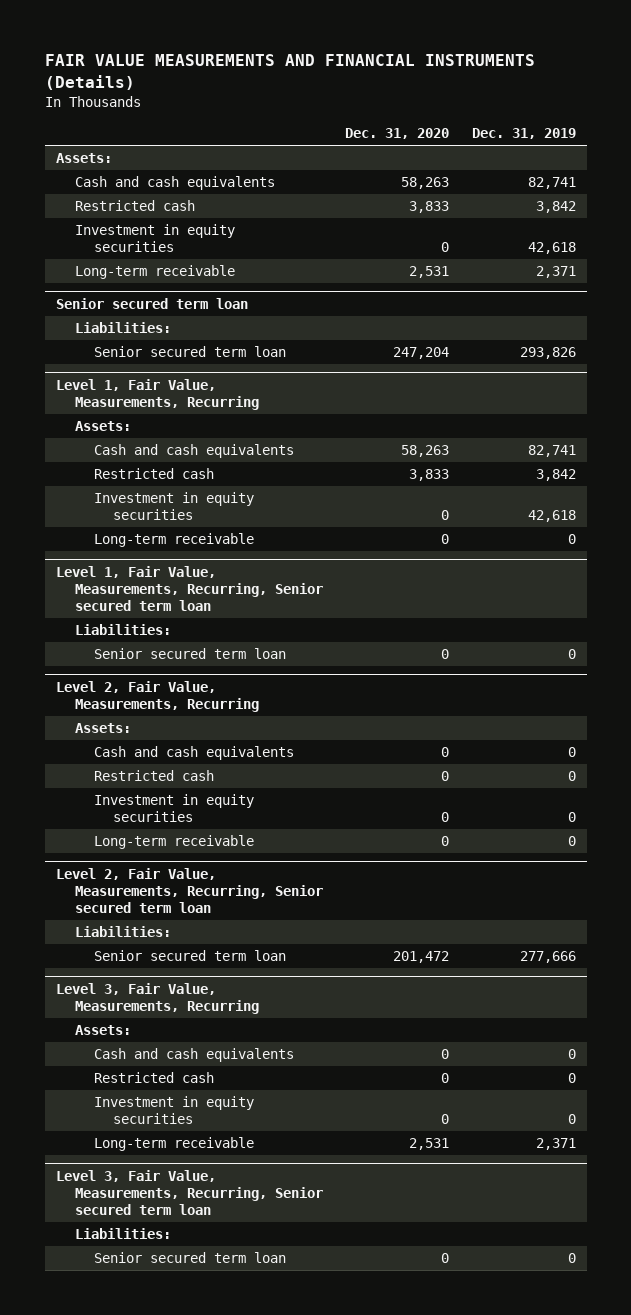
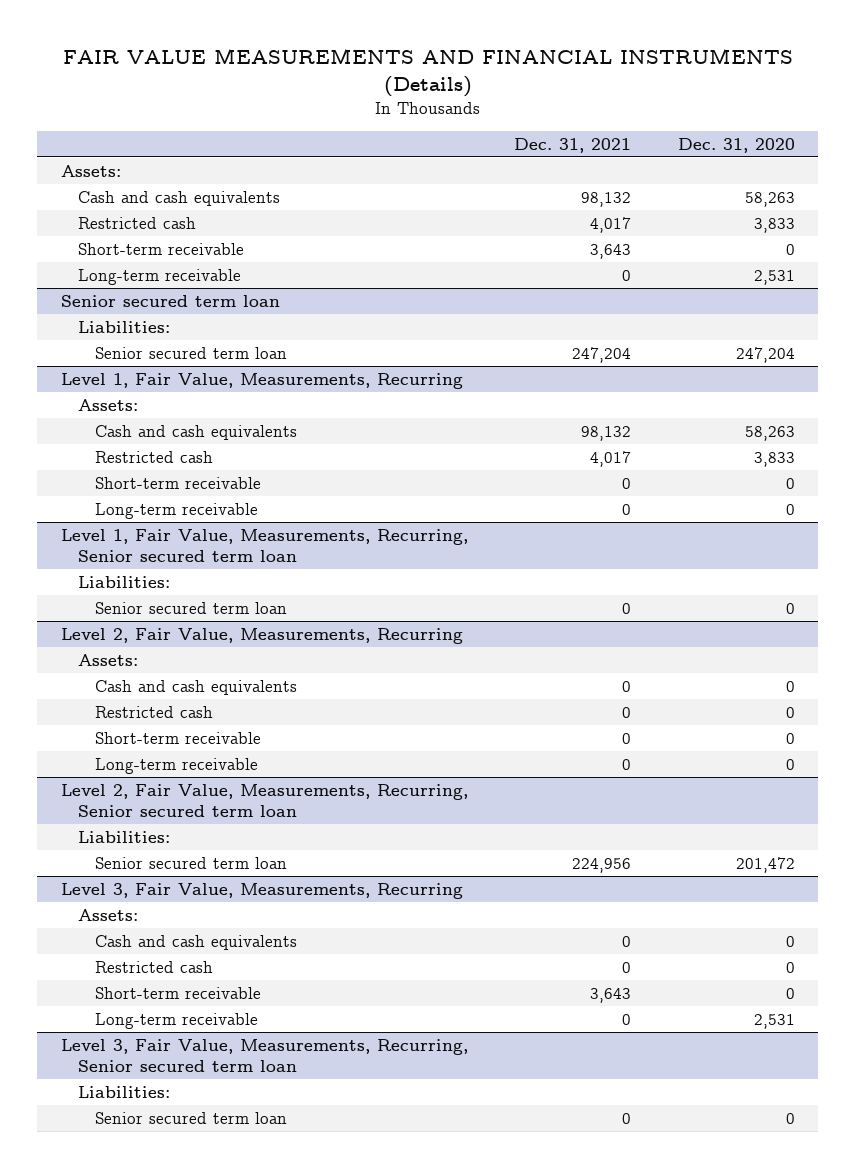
[471,128,576,140] Dec. 31, 2019 -> none
none -> [514,137,632,153] Dec. 31, 2021
[74,224,235,253] Investment in equity securities -> none
none -> [77,242,244,255] Short-term receivable
[93,492,254,521] Investment in equity securities -> none
none -> [94,476,261,489] Short-term receivable
[93,794,254,823] Investment in equity securities -> none
none -> [94,731,261,744] Short-term receivable
[93,1096,254,1125] Investment in equity securities -> none
none -> [94,986,261,999] Short-term receivable

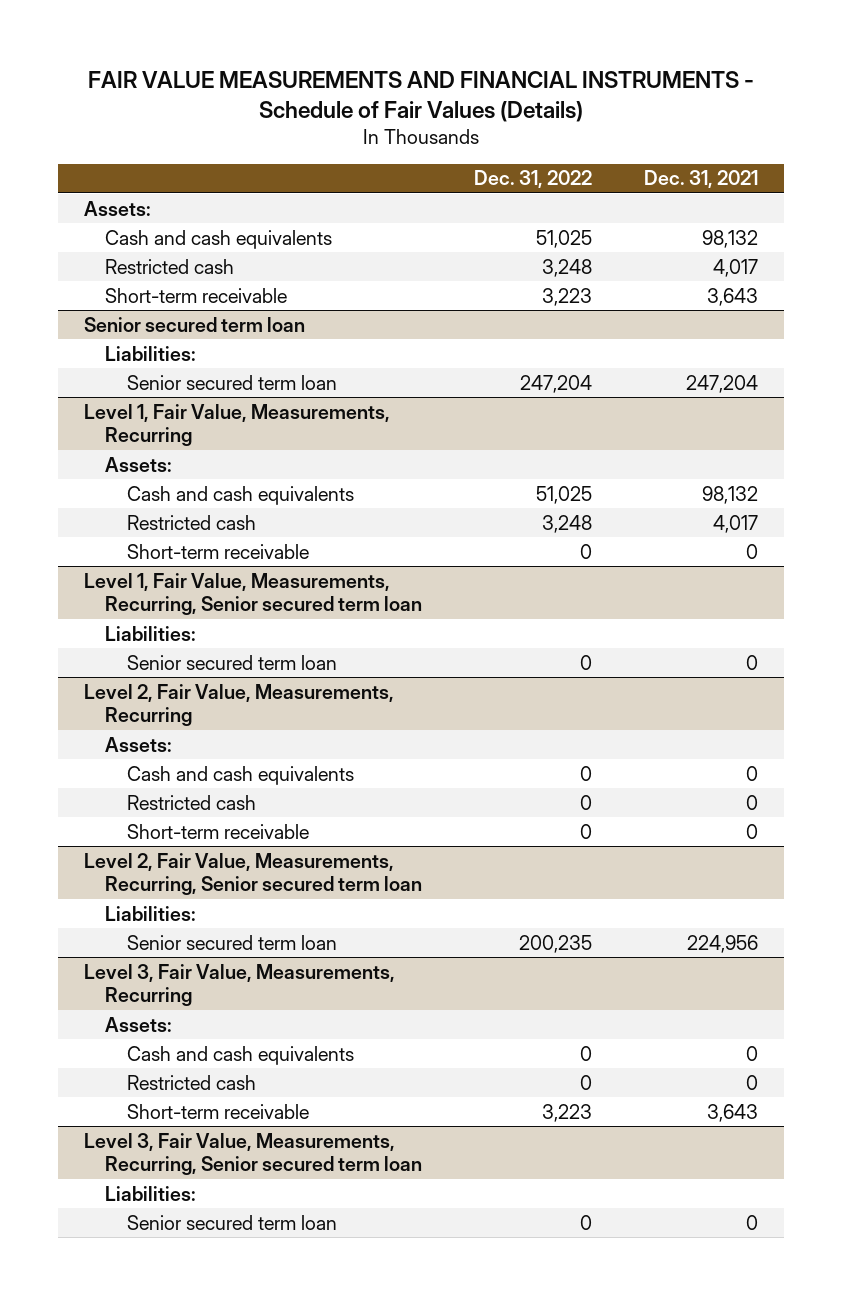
[62,47,793,97] FAIR VALUE MEASUREMENTS AND FINANCIAL INSTRUMENTS (Details) -> [87,71,754,123] FAIR VALUE MEASUREMENTS AND FINANCIAL INSTRUMENTS - Schedule of Fair Values (Details)
[677,137,795,153] Dec. 31, 2020 -> none
none -> [474,170,593,189] Dec. 31, 2022
[77,268,241,285] Long-term receivable -> none
[94,502,258,519] Long-term receivable -> none
[94,757,258,774] Long-term receivable -> none
[94,1012,258,1029] Long-term receivable -> none

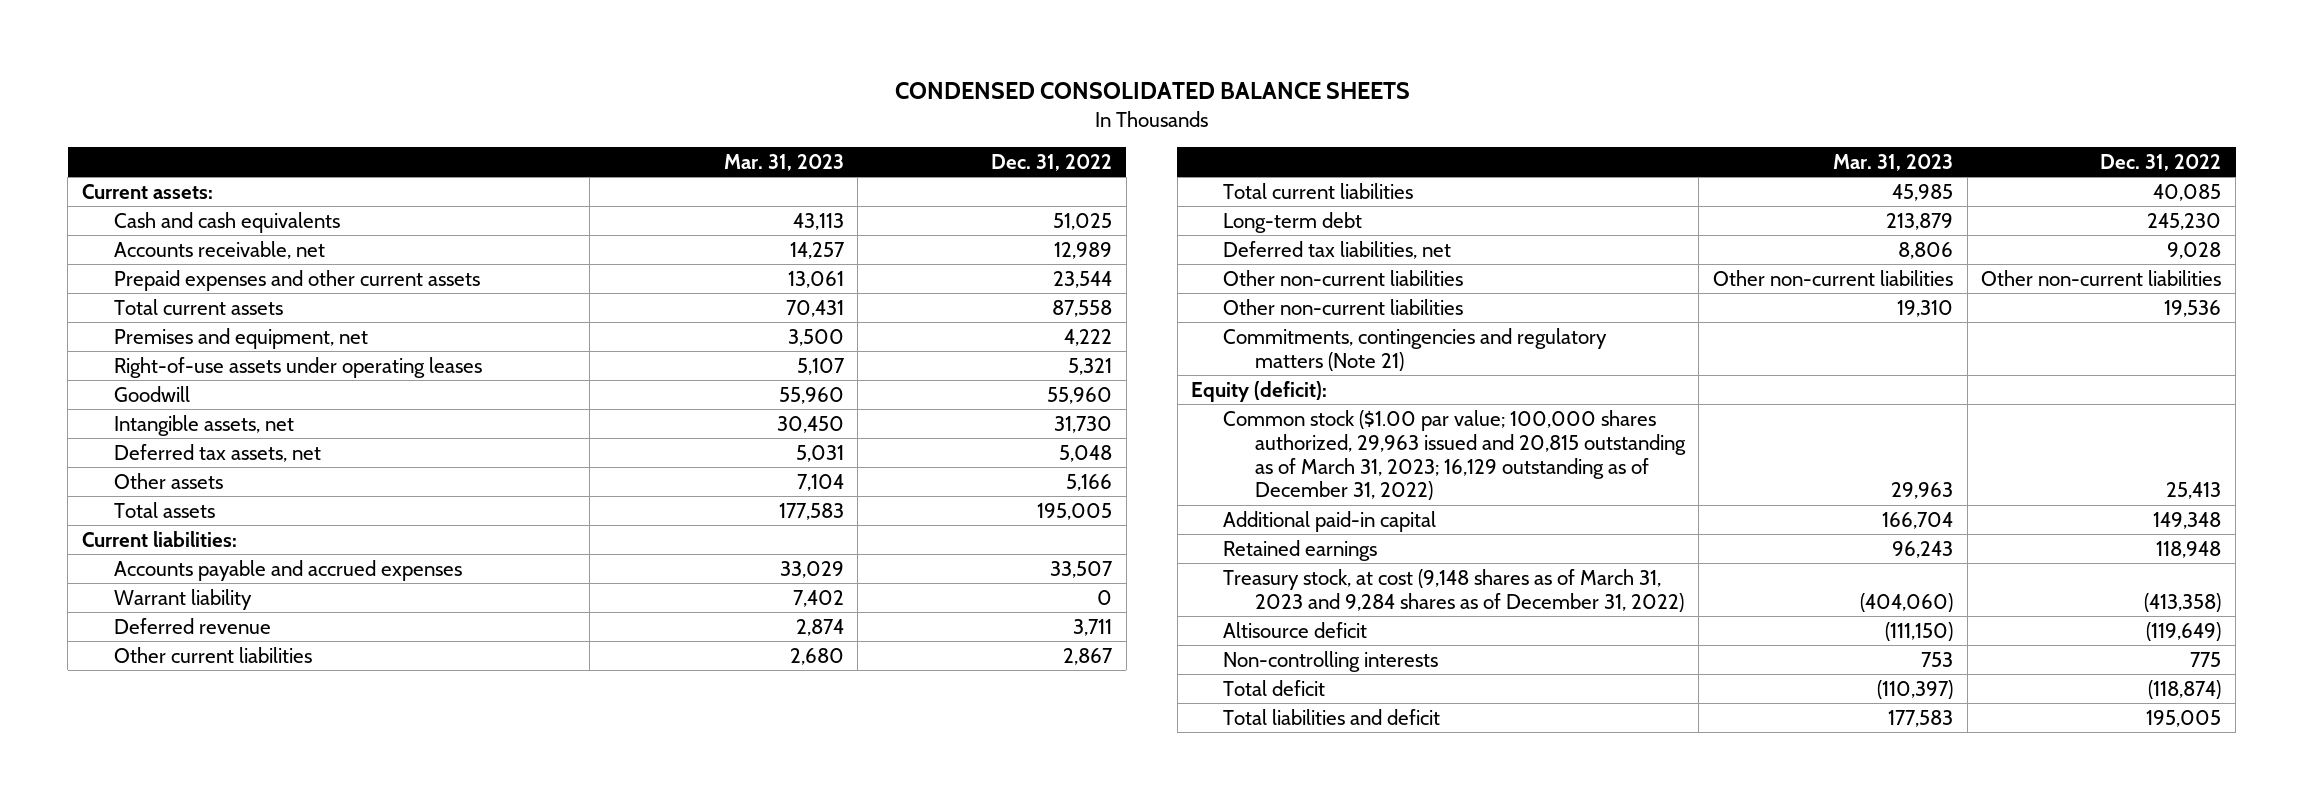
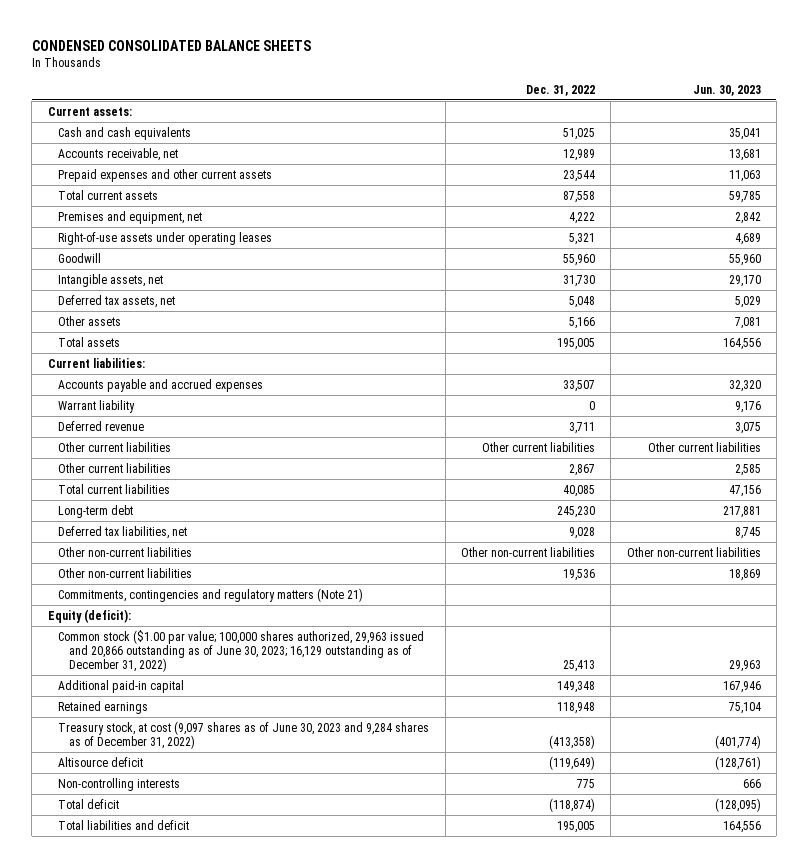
[723,153,844,171] Mar. 31, 2023 -> none
none -> [692,84,761,96] Jun. 30, 2023
none -> [58,441,172,452] Other current liabilities
[1222,409,1686,501] Common stock ($1.00 par value; 100,000 shares authorized, 29,963 issued and 20,815 outstanding as of March 31, 2023; 16,129 outstanding as of December 31, 2022) -> [58,629,425,672] Common stock ($1.00 par value; 100,000 shares authorized, 29,963 issued and 20,866 outstanding as of June 30, 2023; 16,129 outstanding as of December 31, 2022)
[1222,568,1684,612] Treasury stock, at cost (9,148 shares as of March 31, 2023 and 9,284 shares as of December 31, 2022) -> [58,720,430,749] Treasury stock, at cost (9,097 shares as of June 30, 2023 and 9,284 shares as of December 31, 2022)

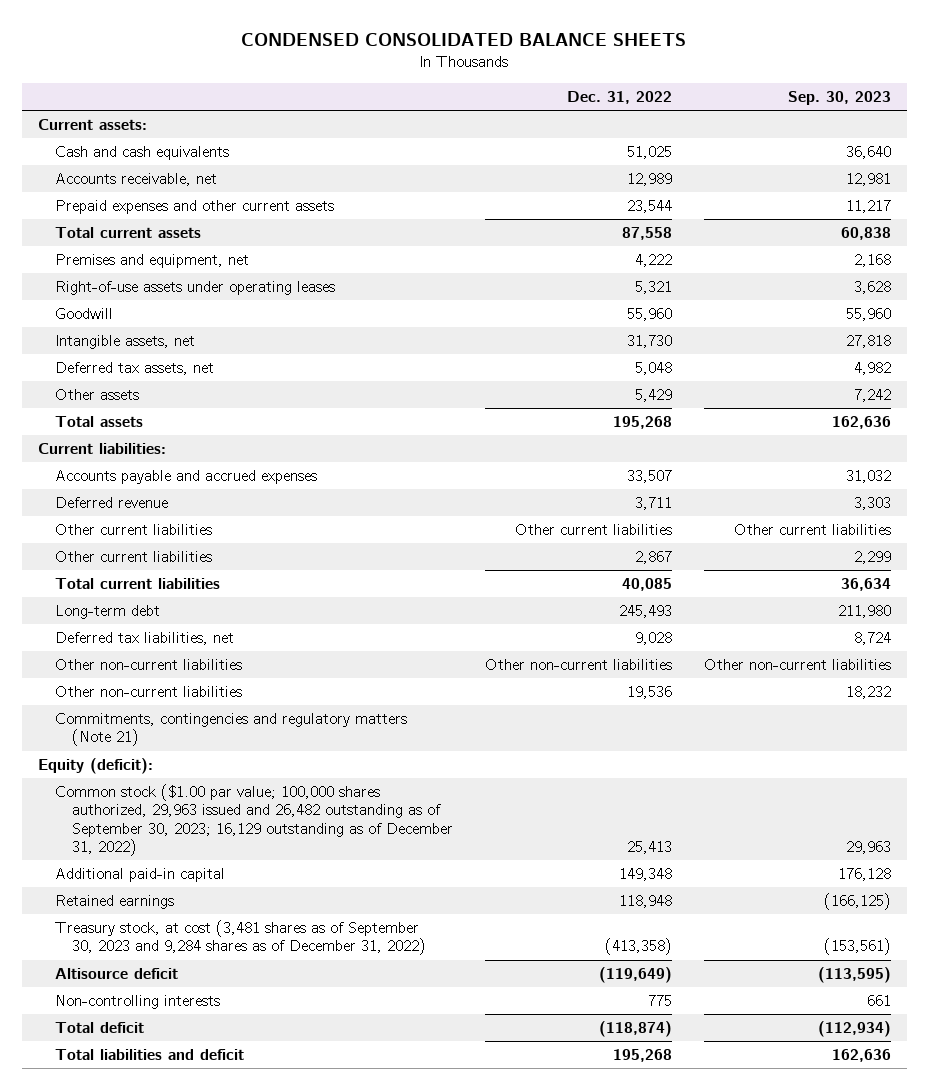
[692,84,761,96] Jun. 30, 2023 -> none
none -> [787,90,891,105] Sep. 30, 2023
[568,316,595,329] 5,166 -> [635,389,673,403] 5,429
[556,337,595,350] 195,005 -> [613,416,673,430] 195,268
[58,399,136,413] Warrant liability -> none
[556,505,595,518] 245,230 -> [619,605,673,619] 245,493
[58,629,425,672] Common stock ($1.00 par value; 100,000 shares authorized, 29,963 issued and 20,866 outstanding as of June 30, 2023; 16,129 outstanding as of December 31, 2022) -> [54,784,454,856] Common stock ($1.00 par value; 100,000 shares authorized, 29,963 issued and 26,482 outstanding as of September 30, 2023; 16,129 outstanding as of December 31, 2022)
[58,720,430,749] Treasury stock, at cost (9,097 shares as of June 30, 2023 and 9,284 shares as of December 31, 2022) -> [54,920,427,956] Treasury stock, at cost (3,481 shares as of September 30, 2023 and 9,284 shares as of December 31, 2022)
[556,820,595,833] 195,005 -> [613,1049,673,1063] 195,268

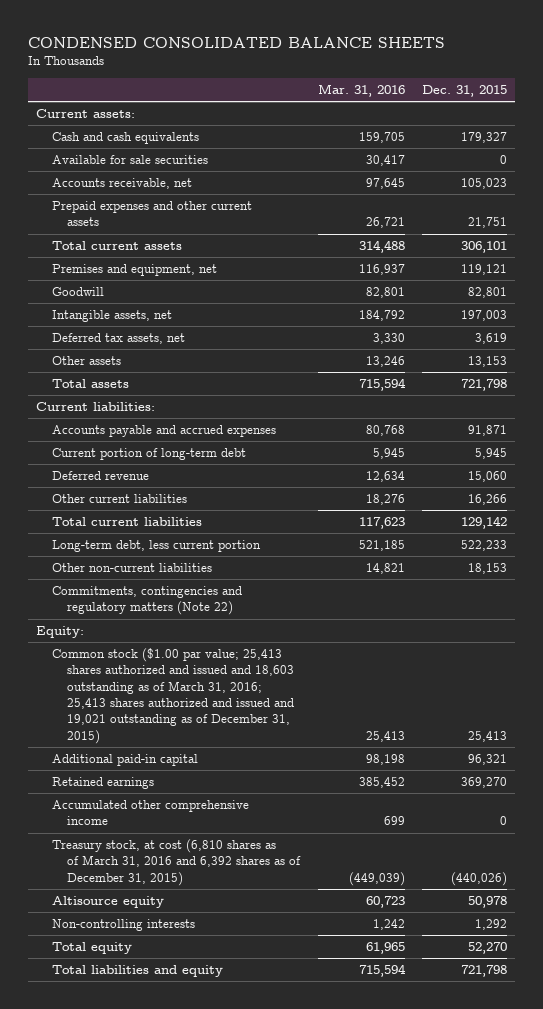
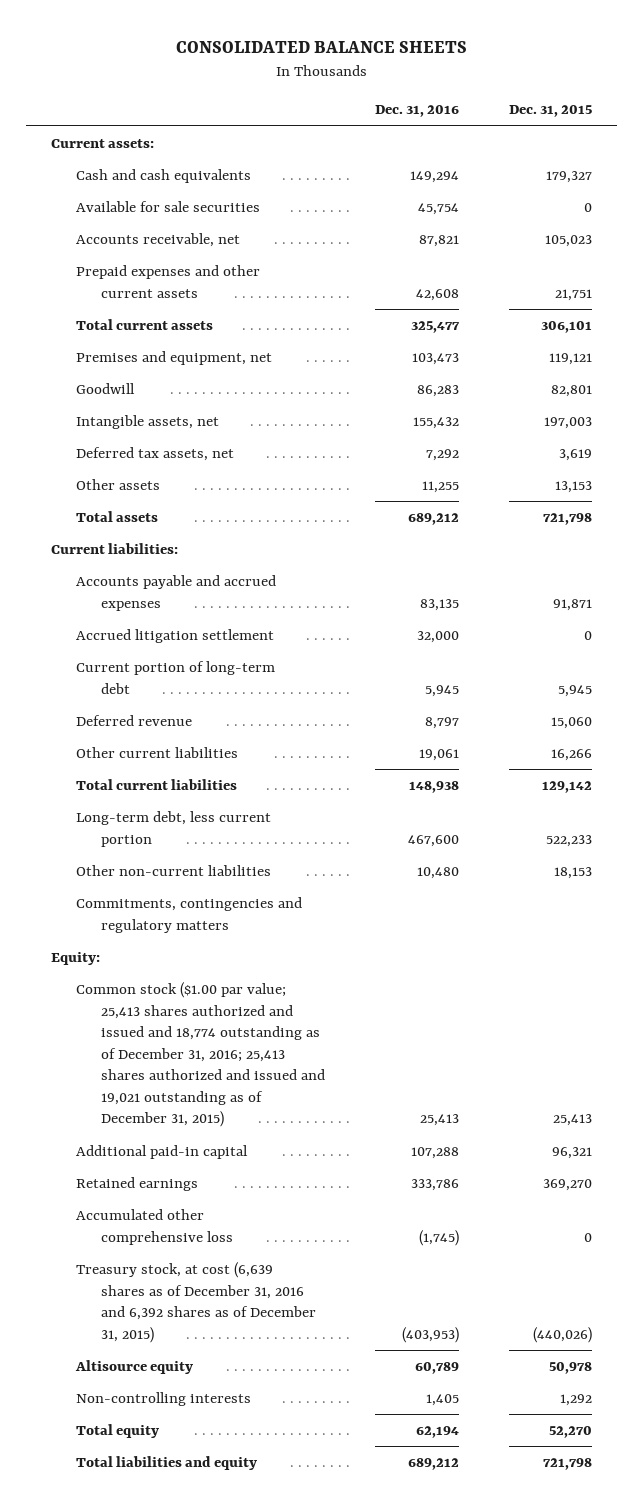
[27,36,445,48] CONDENSED CONSOLIDATED BALANCE SHEETS -> [175,40,467,53] CONSOLIDATED BALANCE SHEETS
[317,84,405,98] Mar. 31, 2016 -> none
none -> [375,105,460,118] Dec. 31, 2016
none -> [76,629,275,644] Accrued litigation settlement
[51,586,242,616] Commitments, contingencies and regulatory matters (Note 22) -> [76,897,303,933] Commitments, contingencies and regulatory matters
[51,648,295,744] Common stock ($1.00 par value; 25,413 shares authorized and issued and 18,603 outstanding as of March 31, 2016; 25,413 shares authorized and issued and 19,021 outstanding as of December 31, 2015) -> [76,982,326,1128] Common stock ($1.00 par value; 25,413 shares authorized and issued and 18,774 outstanding as of December 31, 2016; 25,413 shares authorized and issued and 19,021 outstanding as of December 31, 2015)
[51,800,249,826] Accumulated other comprehensive income -> [76,1209,234,1245] Accumulated other comprehensive loss
[51,839,302,886] Treasury stock, at cost (6,810 shares as of March 31, 2016 and 6,392 shares as of December 31, 2015) -> [76,1262,317,1343] Treasury stock, at cost (6,639 shares as of December 31, 2016 and 6,392 shares as of December 31, 2015)

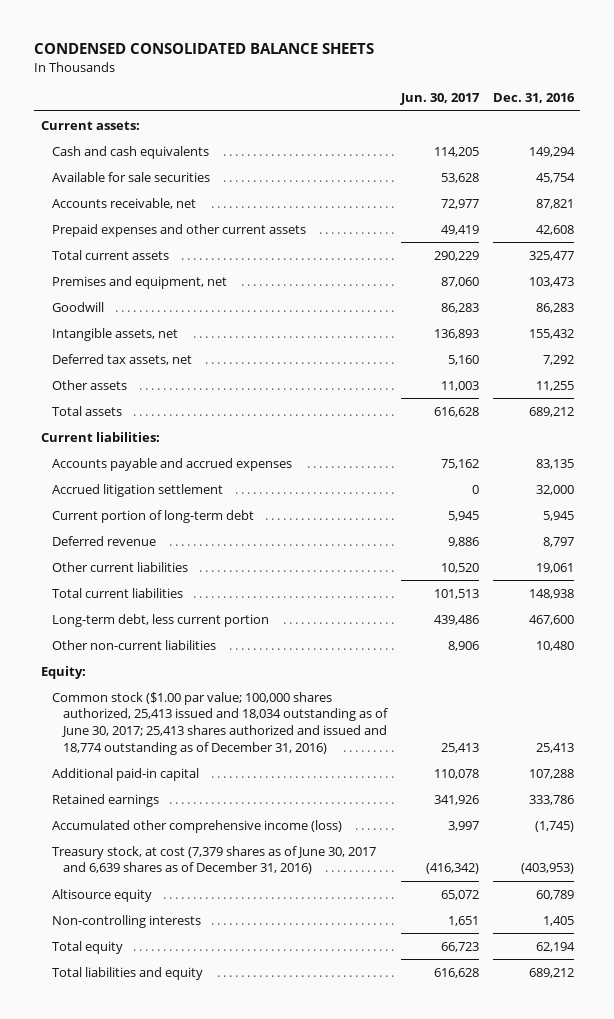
[175,40,467,53] CONSOLIDATED BALANCE SHEETS -> [33,43,374,55] CONDENSED CONSOLIDATED BALANCE SHEETS
[509,105,593,118] Dec. 31, 2015 -> none
none -> [400,93,481,106] Jun. 30, 2017
[76,897,303,933] Commitments, contingencies and regulatory matters -> none
[76,982,326,1128] Common stock ($1.00 par value; 25,413 shares authorized and issued and 18,774 outstanding as of December 31, 2016; 25,413 shares authorized and issued and 19,021 outstanding as of December 31, 2015) -> [52,691,389,756] Common stock ($1.00 par value; 100,000 shares authorized, 25,413 issued and 18,034 outstanding as of June 30, 2017; 25,413 shares authorized and issued and 18,774 outstanding as of December 31, 2016)
[76,1209,234,1245] Accumulated other comprehensive loss -> [52,819,343,833] Accumulated other comprehensive income (loss)
[76,1262,317,1343] Treasury stock, at cost (6,639 shares as of December 31, 2016 and 6,392 shares as of December 31, 2015) -> [52,845,377,875] Treasury stock, at cost (7,379 shares as of June 30, 2017 and 6,639 shares as of December 31, 2016)

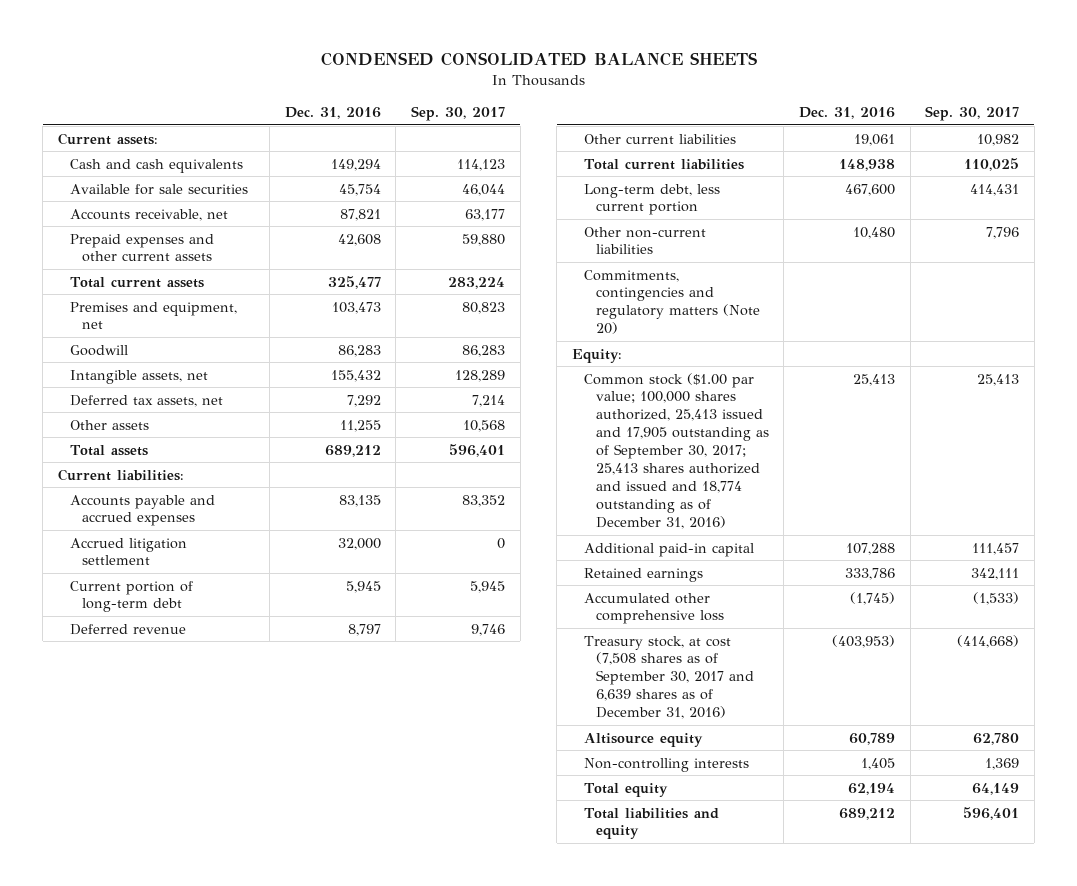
[400,93,481,106] Jun. 30, 2017 -> none
none -> [411,106,506,122] Sep. 30, 2017
none -> [583,269,760,335] Commitments, contingencies and regulatory matters (Note 20)
[52,691,389,756] Common stock ($1.00 par value; 100,000 shares authorized, 25,413 issued and 18,034 outstanding as of June 30, 2017; 25,413 shares authorized and issued and 18,774 outstanding as of December 31, 2016) -> [583,372,769,530] Common stock ($1.00 par value; 100,000 shares authorized, 25,413 issued and 17,905 outstanding as of September 30, 2017; 25,413 shares authorized and issued and 18,774 outstanding as of December 31, 2016)
[52,819,343,833] Accumulated other comprehensive income (loss) -> [583,592,724,625] Accumulated other comprehensive loss
[52,845,377,875] Treasury stock, at cost (7,379 shares as of June 30, 2017 and 6,639 shares as of December 31, 2016) -> [583,635,754,720] Treasury stock, at cost (7,508 shares as of September 30, 2017 and 6,639 shares as of December 31, 2016)

